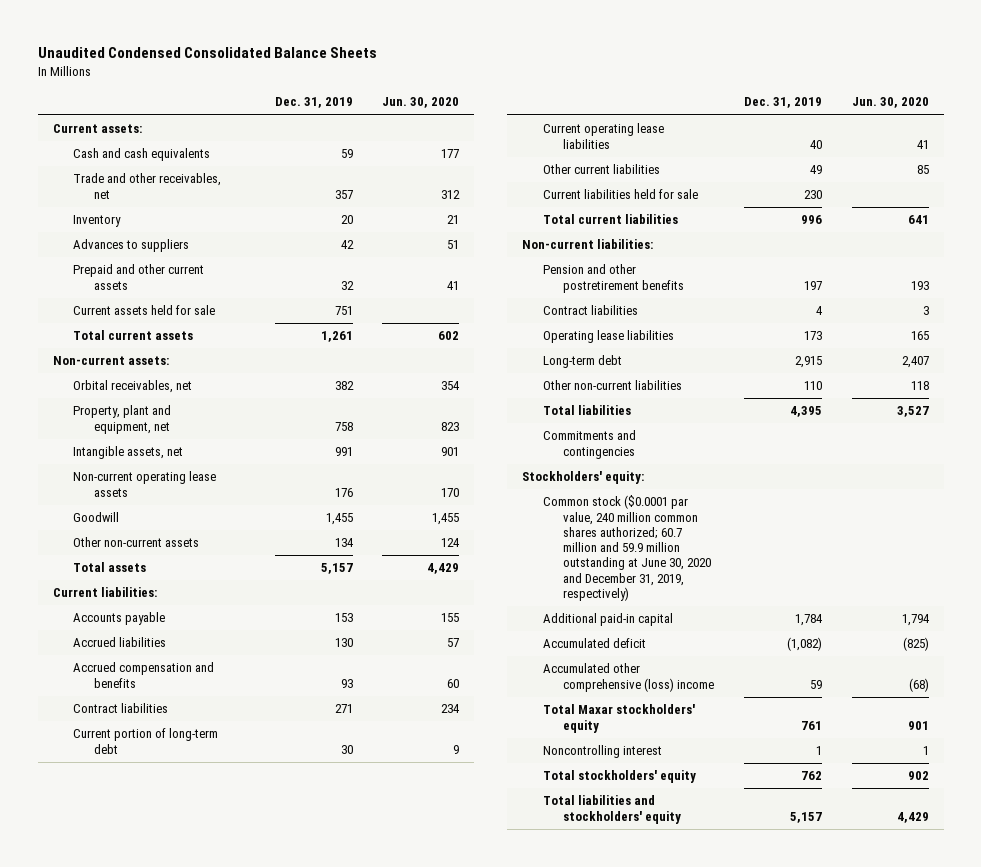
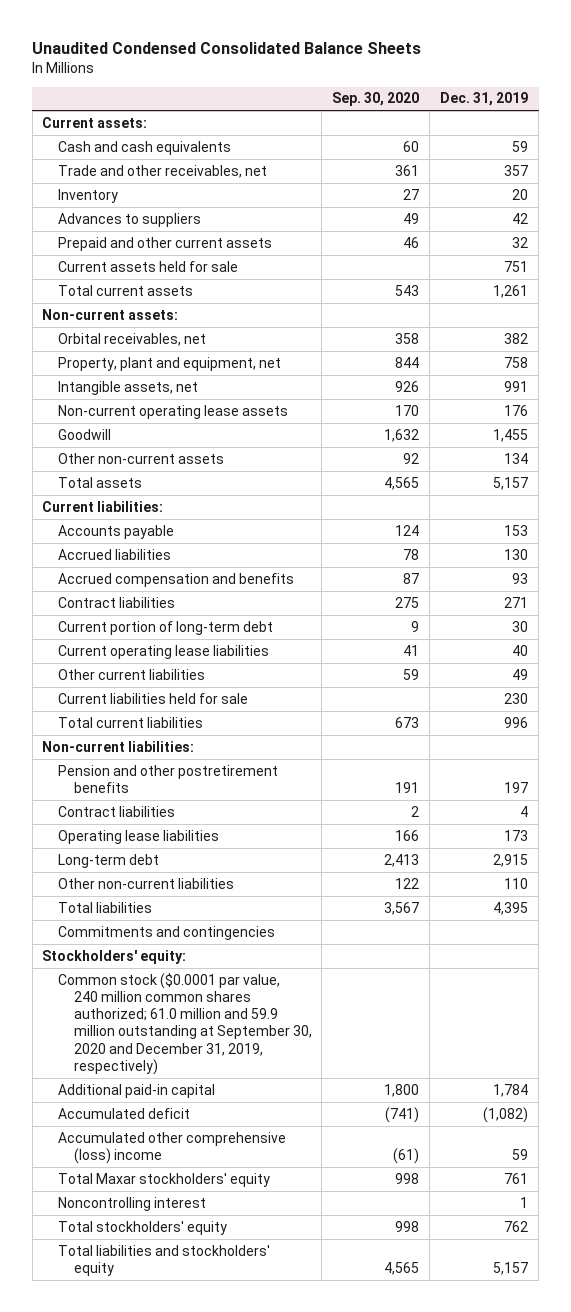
[382,97,460,109] Jun. 30, 2020 -> none
none -> [332,92,420,107] Sep. 30, 2020
[542,495,712,601] Common stock ($0.0001 par value, 240 million common shares authorized; 60.7 million and 59.9 million outstanding at June 30, 2020 and December 31, 2019, respectively) -> [57,972,312,1075] Common stock ($0.0001 par value, 240 million common shares authorized; 61.0 million and 59.9 million outstanding at September 30, 2020 and December 31, 2019, respectively)

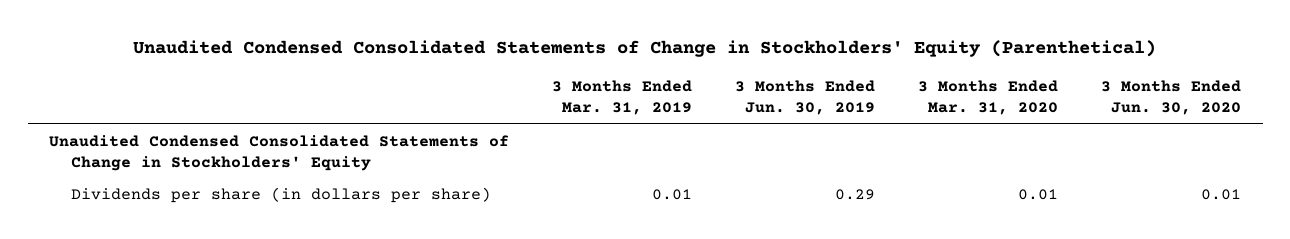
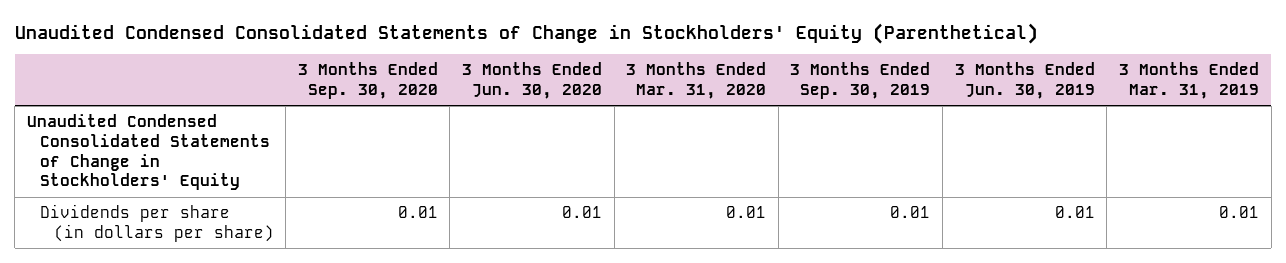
none -> [297,62,438,99] 3 Months Ended Sep. 30, 2020
none -> [790,62,931,99] 3 Months Ended Sep. 30, 2019
[835,189,876,201] 0.29 -> [1054,205,1095,218] 0.01

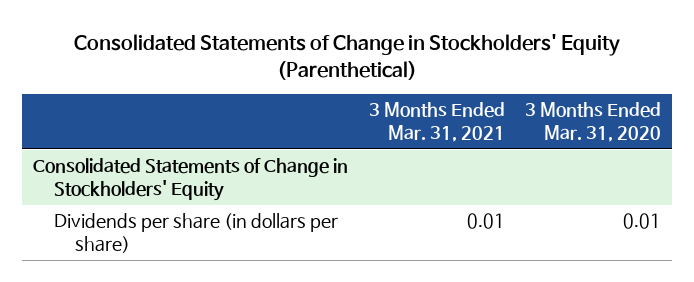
[14,22,1038,44] Unaudited Condensed Consolidated Statements of Change in Stockholders' Equity (Parenthetical) -> [74,33,621,80] Consolidated Statements of Change in Stockholders' Equity (Parenthetical)
[297,62,438,99] 3 Months Ended Sep. 30, 2020 -> none
[461,62,602,99] 3 Months Ended Jun. 30, 2020 -> none
[790,62,931,99] 3 Months Ended Sep. 30, 2019 -> none
[954,62,1095,99] 3 Months Ended Jun. 30, 2019 -> none
[1118,62,1259,99] 3 Months Ended Mar. 31, 2019 -> none
none -> [368,102,505,143] 3 Months Ended Mar. 31, 2021
[26,113,271,191] Unaudited Condensed Consolidated Statements of Change in Stockholders' Equity -> [32,158,348,201] Consolidated Statements of Change in Stockholders' Equity

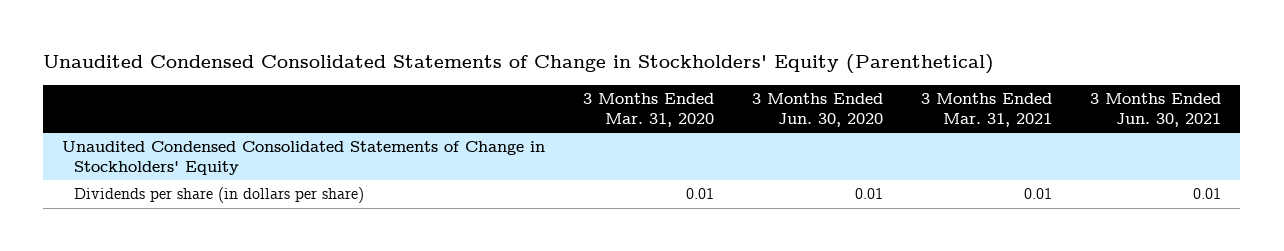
[74,33,621,80] Consolidated Statements of Change in Stockholders' Equity (Parenthetical) -> [43,54,995,75] Unaudited Condensed Consolidated Statements of Change in Stockholders' Equity (Parenthetical)
none -> [752,93,884,127] 3 Months Ended Jun. 30, 2020
none -> [1090,93,1222,127] 3 Months Ended Jun. 30, 2021
[32,158,348,201] Consolidated Statements of Change in Stockholders' Equity -> [62,141,546,176] Unaudited Condensed Consolidated Statements of Change in Stockholders' Equity

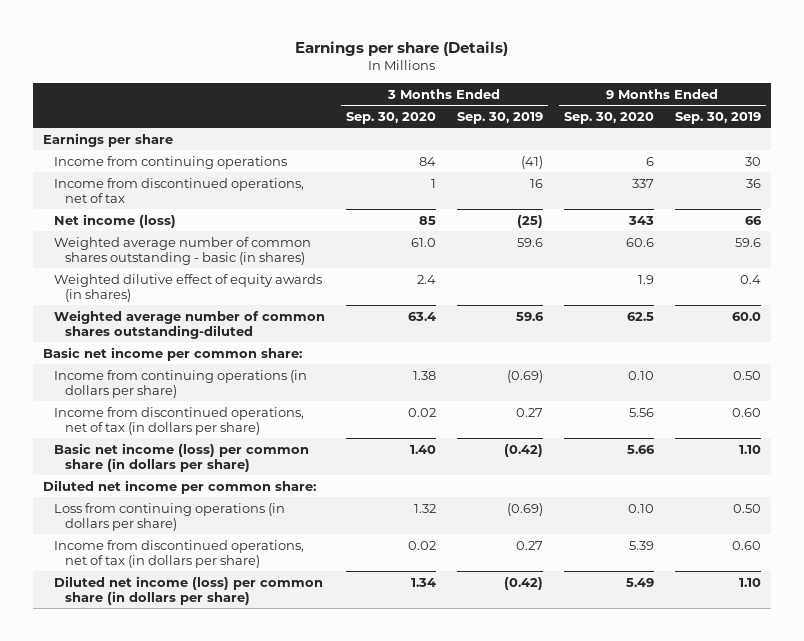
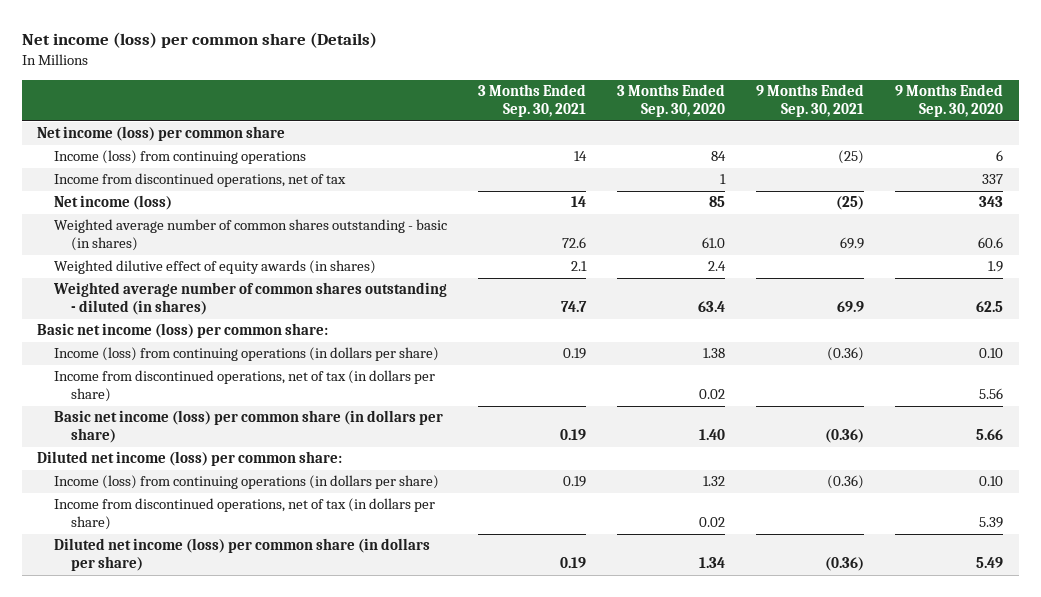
[294,40,508,56] Earnings per share (Details) -> [21,32,377,49] Net income (loss) per common share (Details)
[456,111,543,124] Sep. 30, 2019 -> none
[674,111,761,124] Sep. 30, 2019 -> none
none -> [478,84,587,118] 3 Months Ended Sep. 30, 2021
none -> [756,84,865,118] 9 Months Ended Sep. 30, 2021
[43,132,174,147] Earnings per share -> [37,126,286,142] Net income (loss) per common share
[54,155,288,169] Income from continuing operations -> [54,150,307,165] Income (loss) from continuing operations
[54,309,326,339] Weighted average number of common shares outstanding-diluted -> [53,282,448,316] Weighted average number of common shares outstanding - diluted (in shares)
[43,346,303,361] Basic net income per common share: -> [37,323,329,339] Basic net income (loss) per common share:
[54,369,308,398] Income from continuing operations (in dollars per share) -> [54,347,440,362] Income (loss) from continuing operations (in dollars per share)
[43,479,317,494] Diluted net income per common share: -> [37,451,343,467] Diluted net income (loss) per common share:
[54,502,286,531] Loss from continuing operations (in dollars per share) -> [54,475,440,490] Income (loss) from continuing operations (in dollars per share)

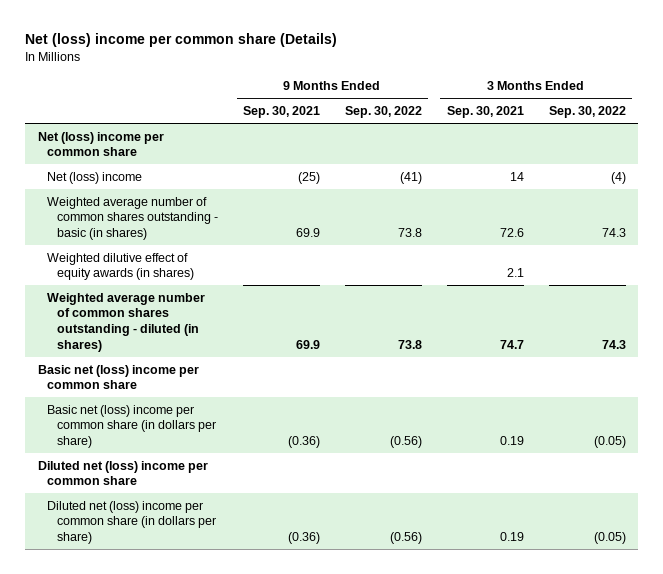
[21,32,377,49] Net income (loss) per common share (Details) -> [25,33,338,48] Net (loss) income per common share (Details)
[617,84,726,118] 3 Months Ended Sep. 30, 2020 -> none
[895,84,1004,118] 9 Months Ended Sep. 30, 2020 -> none
none -> [344,105,422,118] Sep. 30, 2022
none -> [548,105,626,118] Sep. 30, 2022
[54,150,307,165] Income (loss) from continuing operations -> none
[54,173,347,188] Income from discontinued operations, net of tax -> none
[37,126,286,142] Net income (loss) per common share -> [37,131,164,157] Net (loss) income per common share
[54,195,173,211] Net income (loss) -> [47,171,143,184] Net (loss) income
[54,347,440,362] Income (loss) from continuing operations (in dollars per share) -> none
[54,370,436,403] Income from discontinued operations, net of tax (in dollars per share) -> none
[54,475,440,490] Income (loss) from continuing operations (in dollars per share) -> none
[54,498,436,531] Income from discontinued operations, net of tax (in dollars per share) -> none
[37,323,329,339] Basic net income (loss) per common share: -> [37,364,199,390] Basic net (loss) income per common share
[54,410,444,444] Basic net income (loss) per common share (in dollars per share) -> [47,404,216,448] Basic net (loss) income per common share (in dollars per share)
[37,451,343,467] Diluted net income (loss) per common share: -> [37,460,208,486] Diluted net (loss) income per common share
[54,538,431,572] Diluted net income (loss) per common share (in dollars per share) -> [47,500,216,544] Diluted net (loss) income per common share (in dollars per share)

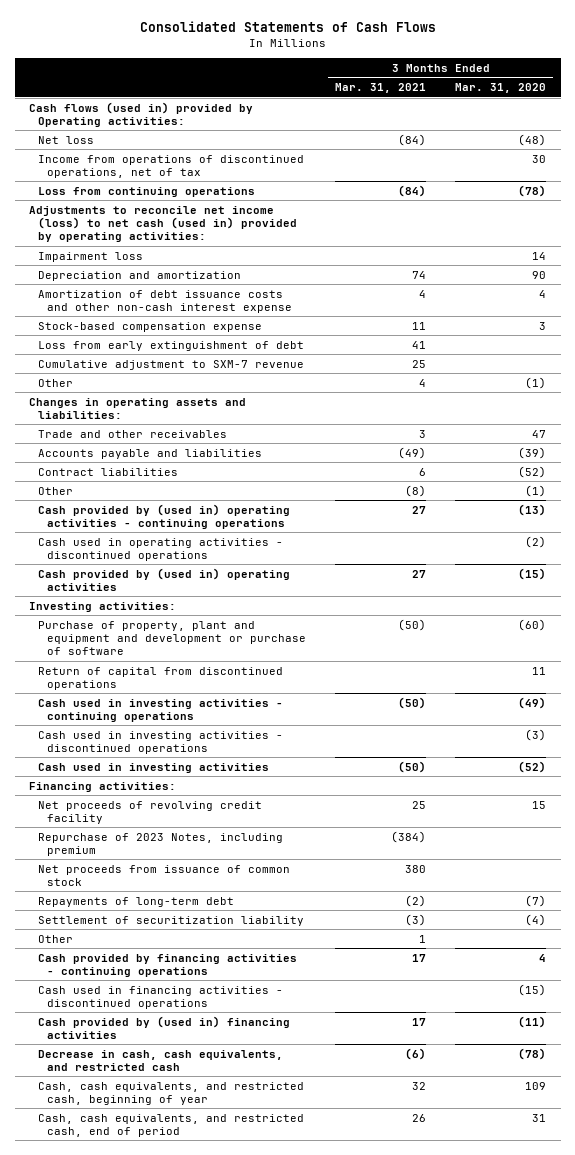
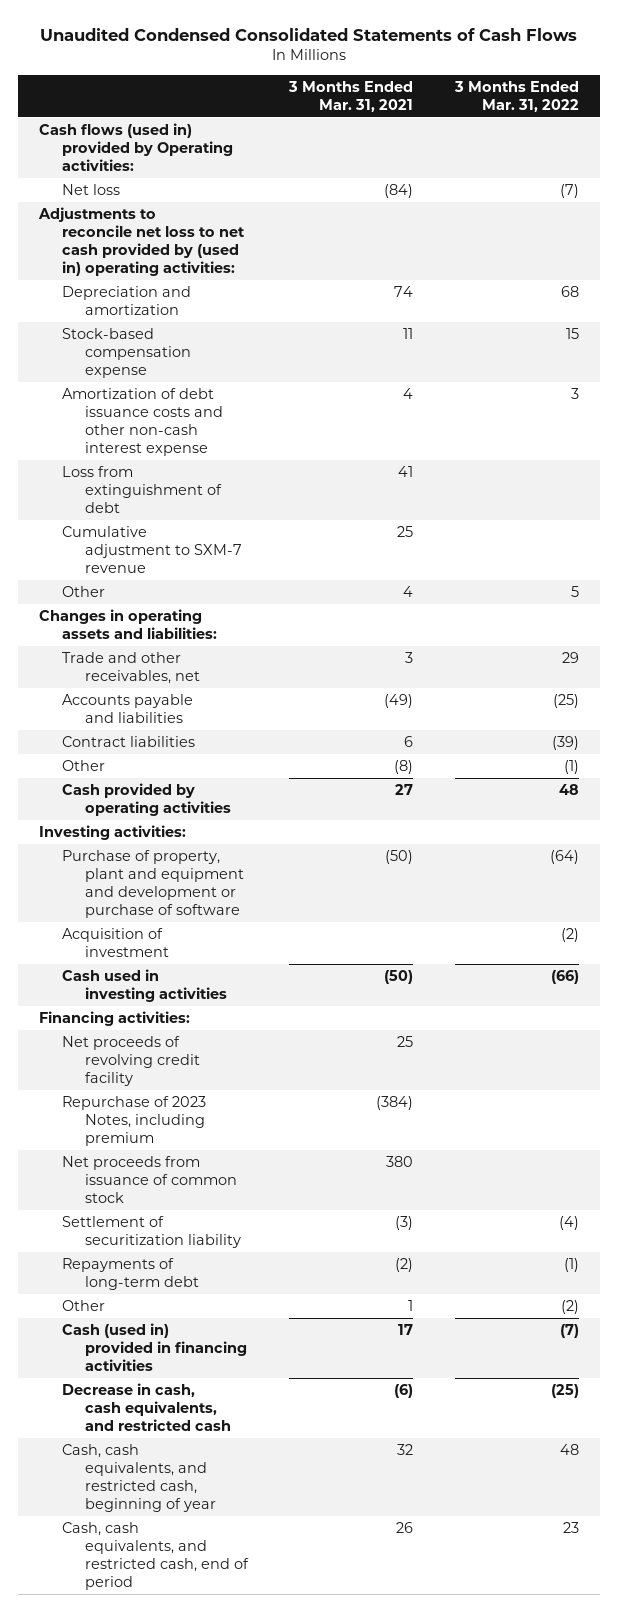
[139,20,436,32] Consolidated Statements of Cash Flows -> [39,27,577,41] Unaudited Condensed Consolidated Statements of Cash Flows
[455,83,547,94] Mar. 31, 2020 -> none
none -> [453,80,579,112] 3 Months Ended Mar. 31, 2022
[38,154,305,178] Income from operations of discontinued operations, net of tax -> none
[38,186,256,197] Loss from continuing operations -> none
[38,251,144,262] Impairment loss -> none
[29,205,298,242] Adjustments to reconcile net income (loss) to net cash (used in) provided by operating activities: -> [37,207,245,277] Adjustments to reconcile net loss to net cash provided by (used in) operating activities:
[38,289,292,313] Amortization of debt issuance costs and other non-cash interest expense -> [61,388,223,457] Amortization of debt issuance costs and other non-cash interest expense
[38,340,305,351] Loss from early extinguishment of debt -> [61,466,222,514] Loss from extinguishment of debt
[38,429,228,438] Trade and other receivables -> [61,652,200,685] Trade and other receivables, net
[38,503,291,529] Cash provided by (used in) operating activities - continuing operations -> none
[38,537,284,561] Cash used in operating activities - discontinued operations -> none
[38,567,291,591] Cash provided by (used in) operating activities -> [61,783,231,817] Cash provided by operating activities
[38,666,284,690] Return of capital from discontinued operations -> none
[38,698,284,722] Cash used in investing activities - continuing operations -> none
[38,730,284,754] Cash used in investing activities - discontinued operations -> none
none -> [61,928,169,958] Acquisition of investment
[38,896,235,907] Repayments of long-term debt -> [61,1258,199,1291] Repayments of long-term debt
[38,953,298,977] Cash provided by financing activities - continuing operations -> none
[38,985,284,1009] Cash used in financing activities - discontinued operations -> none
[38,1015,291,1039] Cash provided by (used in) financing activities -> [61,1323,247,1372] Cash (used in) provided in financing activities

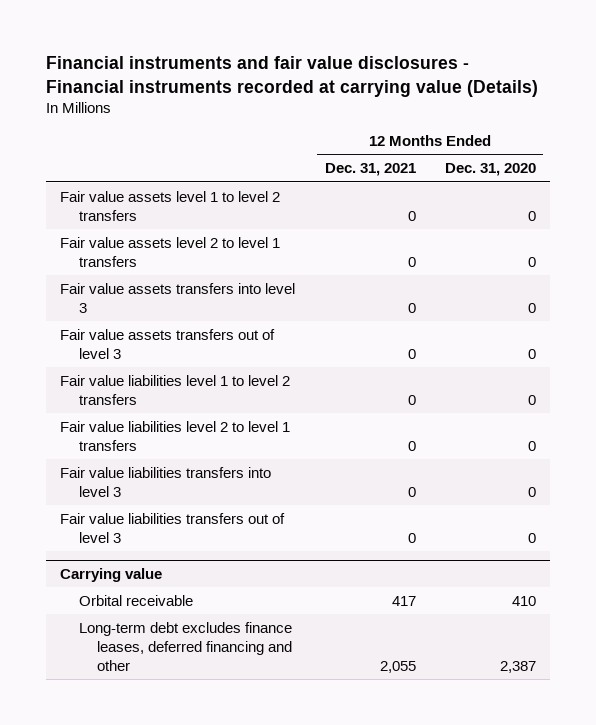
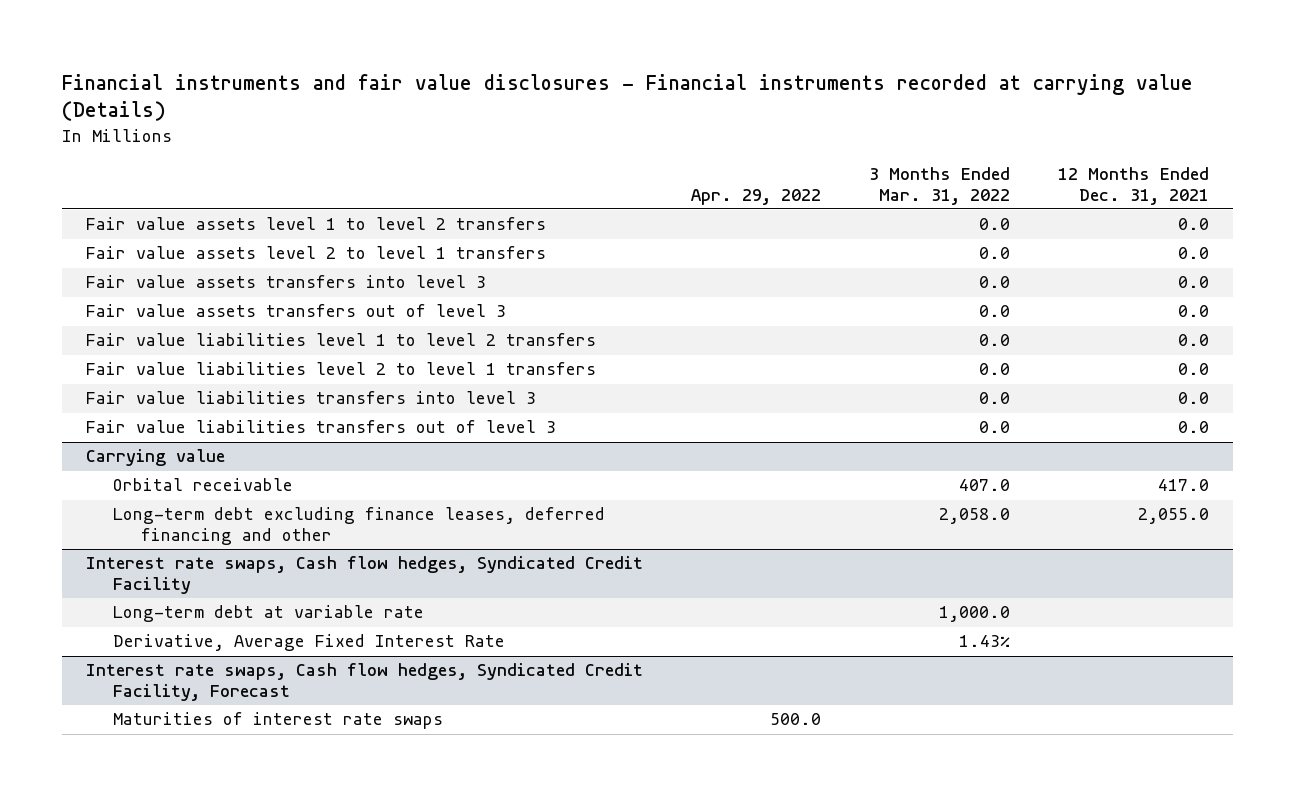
[444,163,536,177] Dec. 31, 2020 -> none
none -> [691,188,822,205] Apr. 29, 2022
none -> [869,166,1011,205] 3 Months Ended Mar. 31, 2022
[407,210,416,221] 0 -> [1178,218,1210,231] 0.0
[407,256,416,267] 0 -> [1178,247,1210,260] 0.0
[407,302,416,313] 0 -> [1178,276,1210,289] 0.0
[407,348,416,359] 0 -> [1178,305,1210,318] 0.0
[407,394,416,405] 0 -> [1178,334,1210,347] 0.0
[407,440,416,451] 0 -> [1178,363,1210,376] 0.0
[407,486,416,497] 0 -> [1178,392,1210,405] 0.0
[407,532,416,543] 0 -> [1178,421,1210,434] 0.0
[391,595,416,606] 417 -> [1158,479,1210,492] 417.0
[78,621,293,671] Long-term debt excludes finance leases, deferred financing and other -> [113,507,606,546] Long-term debt excluding finance leases, deferred financing and other
[379,660,416,673] 2,055 -> [1138,508,1210,525] 2,055.0
none -> [85,556,643,595] Interest rate swaps, Cash flow hedges, Syndicated Credit Facility
none -> [113,605,425,623] Long-term debt at variable rate
none -> [113,634,506,652] Derivative, Average Fixed Interest Rate
none -> [85,663,643,702] Interest rate swaps, Cash flow hedges, Syndicated Credit Facility, Forecast
none -> [113,712,444,730] Maturities of interest rate swaps

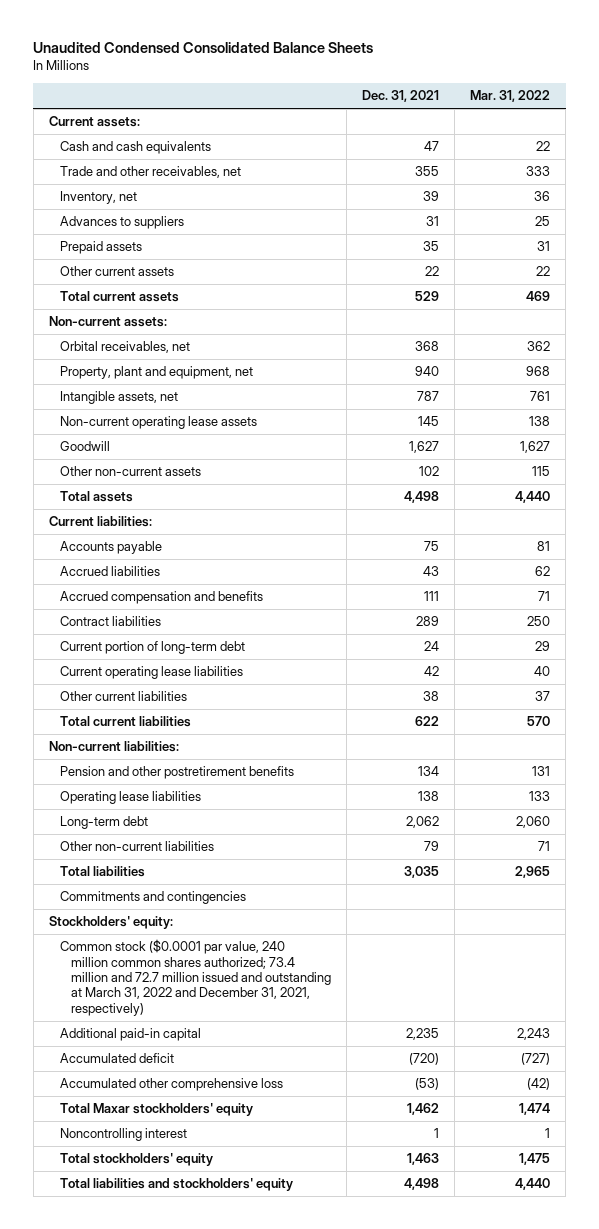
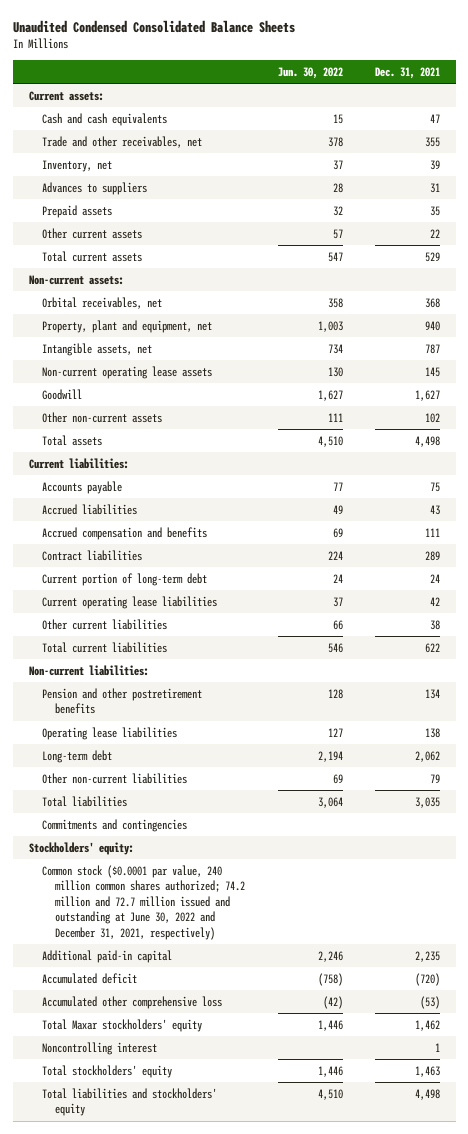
[470,90,551,103] Mar. 31, 2022 -> none
none -> [277,66,343,79] Jun. 30, 2022
[59,939,332,1016] Common stock ($0.0001 par value, 240 million common shares authorized; 73.4 million and 72.7 million issued and outstanding at March 31, 2022 and December 31, 2021, respectively) -> [42,864,246,940] Common stock ($0.0001 par value, 240 million common shares authorized; 74.2 million and 72.7 million issued and outstanding at June 30, 2022 and December 31, 2021, respectively)

